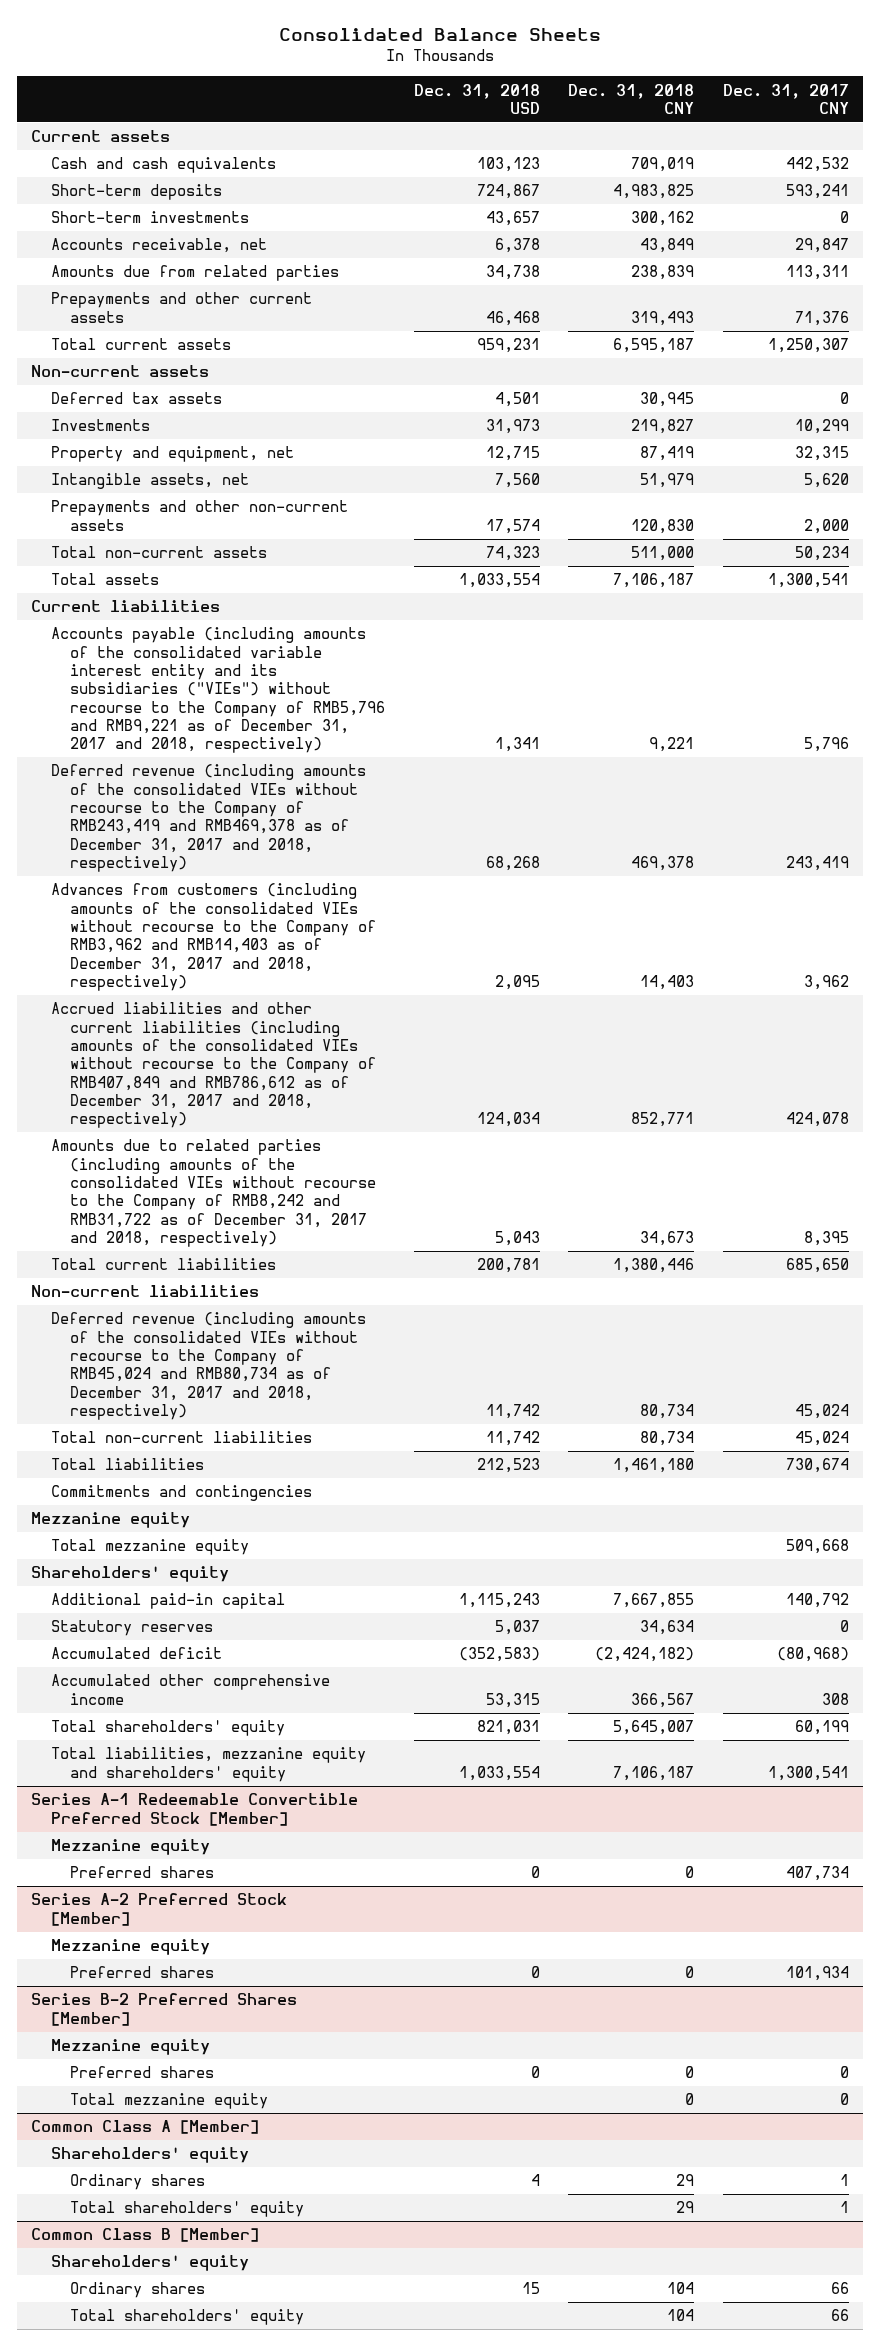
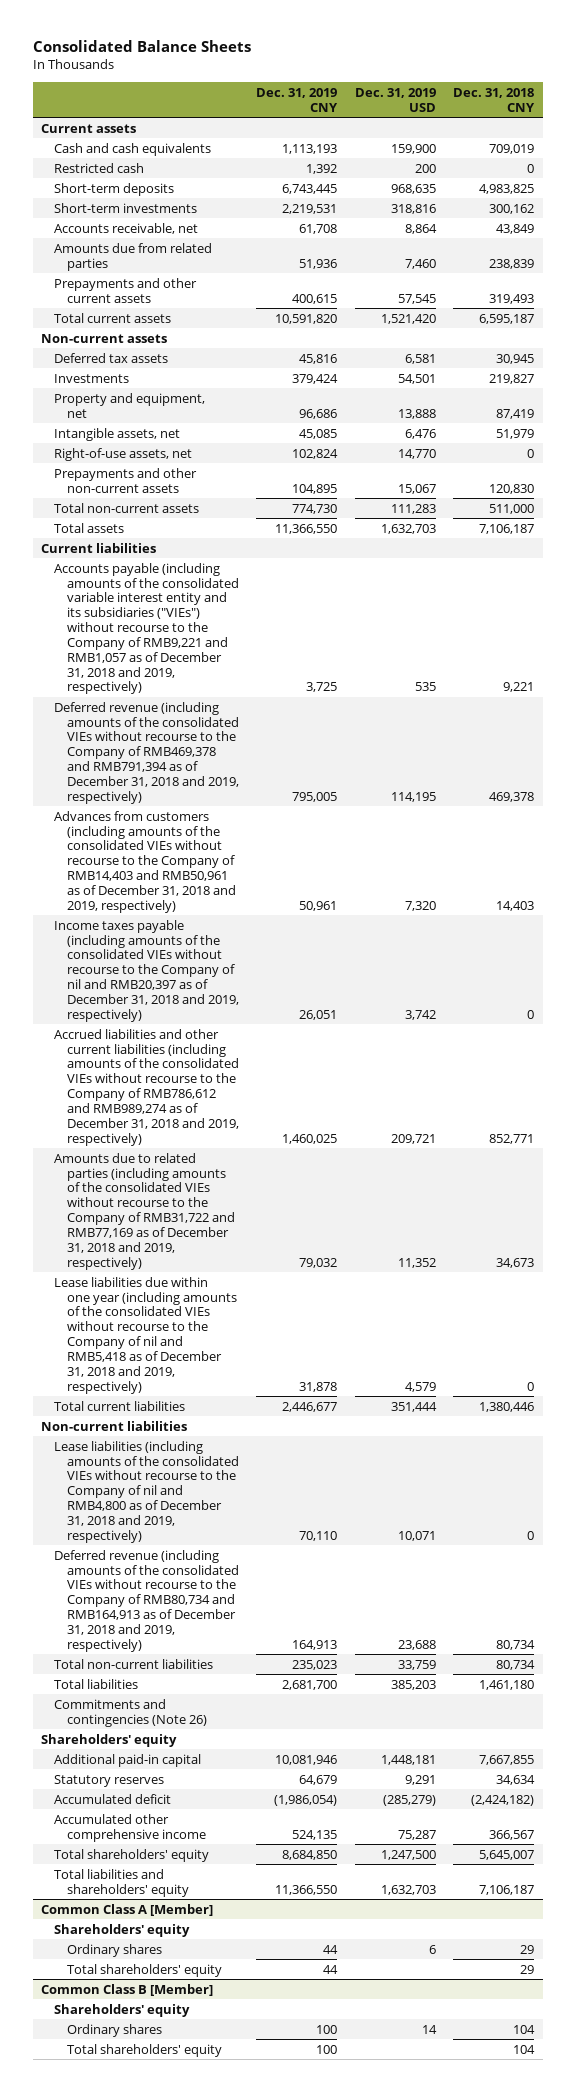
[413,83,540,115] Dec. 31, 2018 USD -> none
[722,83,849,115] Dec. 31, 2017 CNY -> none
none -> [256,87,339,112] Dec. 31, 2019 CNY
none -> [354,87,436,112] Dec. 31, 2019 USD
none -> [54,162,145,173] Restricted cash
none -> [54,447,193,461] Right-of-use assets, net
[50,627,385,754] Accounts payable (including amounts of the consolidated variable interest entity and its subsidiaries ("VIEs") without recourse to the Company of RMB5,796 and RMB9,221 as of December 31, 2017 and 2018, respectively) -> [54,562,240,695] Accounts payable (including amounts of the consolidated variable interest entity and its subsidiaries ("VIEs") without recourse to the Company of RMB9,221 and RMB1,057 as of December 31, 2018 and 2019, respectively)
[50,764,366,873] Deferred revenue (including amounts of the consolidated VIEs without recourse to the Company of RMB243,419 and RMB469,378 as of December 31, 2017 and 2018, respectively) -> [54,701,240,804] Deferred revenue (including amounts of the consolidated VIEs without recourse to the Company of RMB469,378 and RMB791,394 as of December 31, 2018 and 2019, respectively)
[50,883,376,992] Advances from customers (including amounts of the consolidated VIEs without recourse to the Company of RMB3,962 and RMB14,403 as of December 31, 2017 and 2018, respectively) -> [54,810,237,913] Advances from customers (including amounts of the consolidated VIEs without recourse to the Company of RMB14,403 and RMB50,961 as of December 31, 2018 and 2019, respectively)
none -> [54,919,240,1022] Income taxes payable (including amounts of the consolidated VIEs without recourse to the Company of nil and RMB20,397 as of December 31, 2018 and 2019, respectively)
[50,1002,376,1129] Accrued liabilities and other current liabilities (including amounts of the consolidated VIEs without recourse to the Company of RMB407,849 and RMB786,612 as of December 31, 2017 and 2018, respectively) -> [54,1028,240,1146] Accrued liabilities and other current liabilities (including amounts of the consolidated VIEs without recourse to the Company of RMB786,612 and RMB989,274 as of December 31, 2018 and 2019, respectively)
[50,1139,376,1248] Amounts due to related parties (including amounts of the consolidated VIEs without recourse to the Company of RMB8,242 and RMB31,722 as of December 31, 2017 and 2018, respectively) -> [54,1152,236,1270] Amounts due to related parties (including amounts of the consolidated VIEs without recourse to the Company of RMB31,722 and RMB77,169 as of December 31, 2018 and 2019, respectively)
none -> [54,1276,238,1394] Lease liabilities due within one year (including amounts of the consolidated VIEs without recourse to the Company of nil and RMB5,418 as of December 31, 2018 and 2019, respectively)
none -> [54,1440,240,1543] Lease liabilities (including amounts of the consolidated VIEs without recourse to the Company of nil and RMB4,800 as of December 31, 2018 and 2019, respectively)
[50,1312,366,1421] Deferred revenue (including amounts of the consolidated VIEs without recourse to the Company of RMB45,024 and RMB80,734 as of December 31, 2017 and 2018, respectively) -> [54,1549,240,1652] Deferred revenue (including amounts of the consolidated VIEs without recourse to the Company of RMB80,734 and RMB164,913 as of December 31, 2018 and 2019, respectively)
[31,1512,191,1529] Mezzanine equity -> none
[50,1539,249,1556] Total mezzanine equity -> none
[50,1485,312,1502] Commitments and contingencies -> [54,1698,208,1727] Commitments and contingencies (Note 26)
[31,1793,359,1826] Series A-1 Redeemable Convertible Preferred Stock [Member] -> none
[50,1839,210,1856] Mezzanine equity -> none
[69,1866,214,1879] Preferred shares -> none
[31,1893,288,1926] Series A-2 Preferred Stock [Member] -> none
[50,1939,210,1956] Mezzanine equity -> none
[69,1966,214,1979] Preferred shares -> none
[31,1993,298,2026] Series B-2 Preferred Shares [Member] -> none
[50,2039,210,2056] Mezzanine equity -> none
[69,2066,214,2079] Preferred shares -> none
[69,2093,268,2110] Total mezzanine equity -> none
[50,1747,366,1782] Total liabilities, mezzanine equity and shareholders' equity -> [54,1868,190,1897] Total liabilities and shareholders' equity

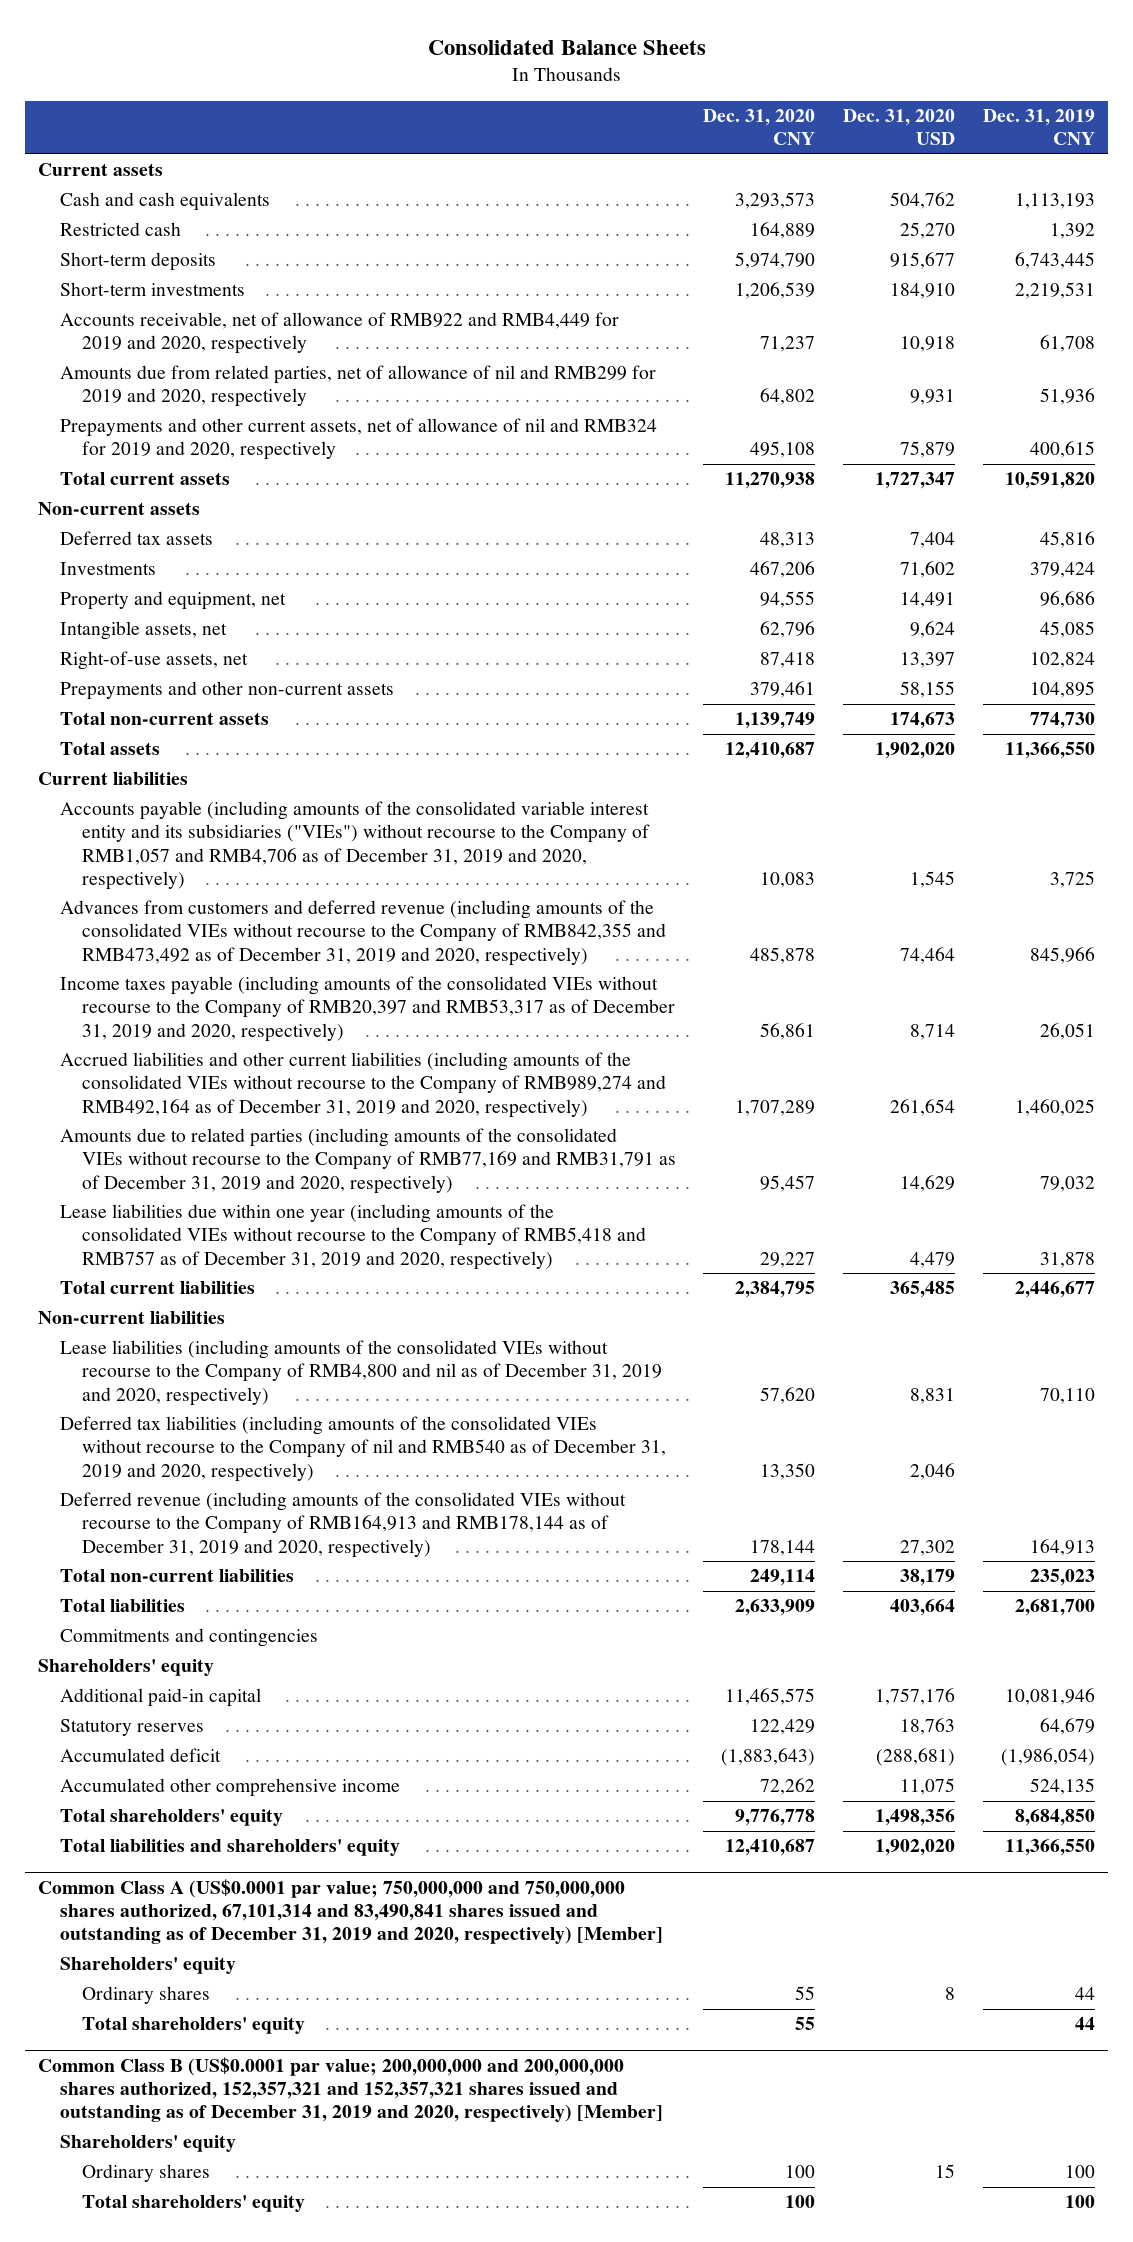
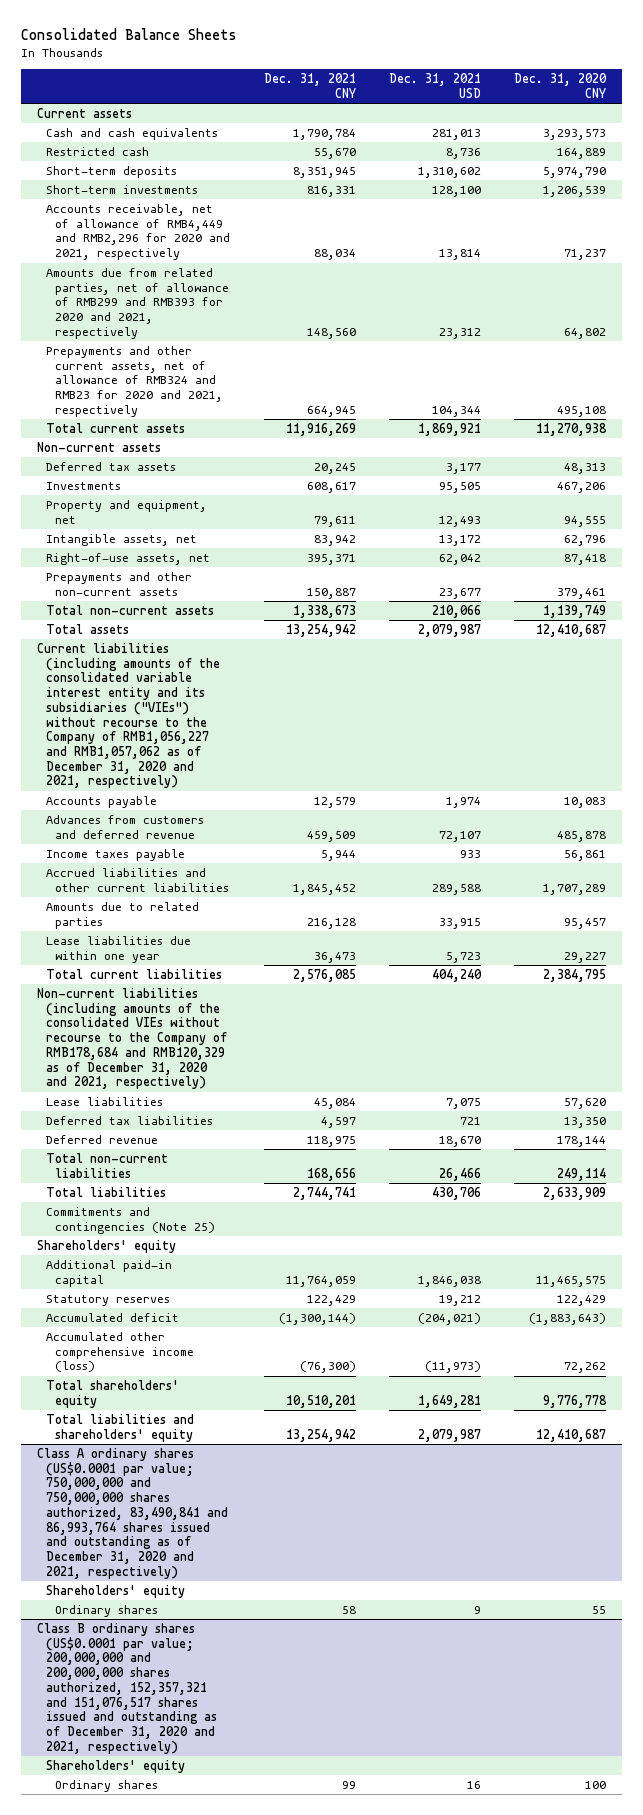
[843,108,956,146] Dec. 31, 2020 USD -> none
[982,108,1095,146] Dec. 31, 2019 CNY -> none
none -> [263,73,356,98] Dec. 31, 2021 CNY
none -> [388,73,481,98] Dec. 31, 2021 USD
[60,312,620,355] Accounts receivable, net of allowance of RMB922 and RMB4,449 for 2019 and 2020, respectively -> [46,203,231,261] Accounts receivable, net of allowance of RMB4,449 and RMB2,296 for 2020 and 2021, respectively
[60,365,657,408] Amounts due from related parties, net of allowance of nil and RMB299 for 2019 and 2020, respectively -> [46,267,230,339] Amounts due from related parties, net of allowance of RMB299 and RMB393 for 2020 and 2021, respectively
[60,418,658,461] Prepayments and other current assets, net of allowance of nil and RMB324 for 2019 and 2020, respectively -> [46,345,224,417] Prepayments and other current assets, net of allowance of RMB324 and RMB23 for 2020 and 2021, respectively
[38,772,189,786] Current liabilities -> [37,642,221,789] Current liabilities (including amounts of the consolidated variable interest entity and its subsidiaries ("VIEs") without recourse to the Company of RMB1,056,227 and RMB1,057,062 as of December 31, 2020 and 2021, respectively)
[60,801,650,890] Accounts payable (including amounts of the consolidated variable interest entity and its subsidiaries ("VIEs") without recourse to the Company of RMB1,057 and RMB4,706 as of December 31, 2019 and 2020, respectively) -> [46,795,158,808] Accounts payable
[60,900,666,966] Advances from customers and deferred revenue (including amounts of the consolidated VIEs without recourse to the Company of RMB842,355 and RMB473,492 as of December 31, 2019 and 2020, respectively) -> [46,814,205,839] Advances from customers and deferred revenue
[60,976,675,1042] Income taxes payable (including amounts of the consolidated VIEs without recourse to the Company of RMB20,397 and RMB53,317 as of December 31, 2019 and 2020, respectively) -> [46,848,186,861] Income taxes payable
[60,1052,666,1118] Accrued liabilities and other current liabilities (including amounts of the consolidated VIEs without recourse to the Company of RMB989,274 and RMB492,164 as of December 31, 2019 and 2020, respectively) -> [46,867,230,892] Accrued liabilities and other current liabilities
[60,1128,676,1194] Amounts due to related parties (including amounts of the consolidated VIEs without recourse to the Company of RMB77,169 and RMB31,791 as of December 31, 2019 and 2020, respectively) -> [46,901,200,929] Amounts due to related parties
[60,1204,646,1270] Lease liabilities due within one year (including amounts of the consolidated VIEs without recourse to the Company of RMB5,418 and RMB757 as of December 31, 2019 and 2020, respectively) -> [46,935,192,963] Lease liabilities due within one year
[38,1311,226,1325] Non-current liabilities -> [37,987,228,1090] Non-current liabilities (including amounts of the consolidated VIEs without recourse to the Company of RMB178,684 and RMB120,329 as of December 31, 2020 and 2021, respectively)
[60,1340,662,1406] Lease liabilities (including amounts of the consolidated VIEs without recourse to the Company of RMB4,800 and nil as of December 31, 2019 and 2020, respectively) -> [46,1096,164,1106] Lease liabilities
[60,1416,666,1482] Deferred tax liabilities (including amounts of the consolidated VIEs without recourse to the Company of nil and RMB540 as of December 31, 2019 and 2020, respectively) -> [46,1115,214,1125] Deferred tax liabilities
[60,1492,627,1558] Deferred revenue (including amounts of the consolidated VIEs without recourse to the Company of RMB164,913 and RMB178,144 as of December 31, 2019 and 2020, respectively) -> [46,1134,159,1144] Deferred revenue
[60,1628,319,1648] Commitments and contingencies -> [46,1206,216,1234] Commitments and contingencies (Note 25)
[60,1778,401,1798] Accumulated other comprehensive income -> [46,1331,195,1373] Accumulated other comprehensive income (loss)
[38,1878,664,1945] Common Class A (US$0.0001 par value; 750,000,000 and 750,000,000 shares authorized, 67,101,314 and 83,490,841 shares issued and outstanding as of December 31, 2019 and 2020, respectively) [Member] -> [37,1447,229,1579] Class A ordinary shares (US$0.0001 par value; 750,000,000 and 750,000,000 shares authorized, 83,490,841 and 86,993,764 shares issued and outstanding as of December 31, 2020 and 2021, respectively)
[81,2017,305,2035] Total shareholders' equity -> none
[38,2056,664,2123] Common Class B (US$0.0001 par value; 200,000,000 and 200,000,000 shares authorized, 152,357,321 and 152,357,321 shares issued and outstanding as of December 31, 2019 and 2020, respectively) [Member] -> [37,1622,218,1754] Class B ordinary shares (US$0.0001 par value; 200,000,000 and 200,000,000 shares authorized, 152,357,321 and 151,076,517 shares issued and outstanding as of December 31, 2020 and 2021, respectively)
[81,2195,305,2213] Total shareholders' equity -> none

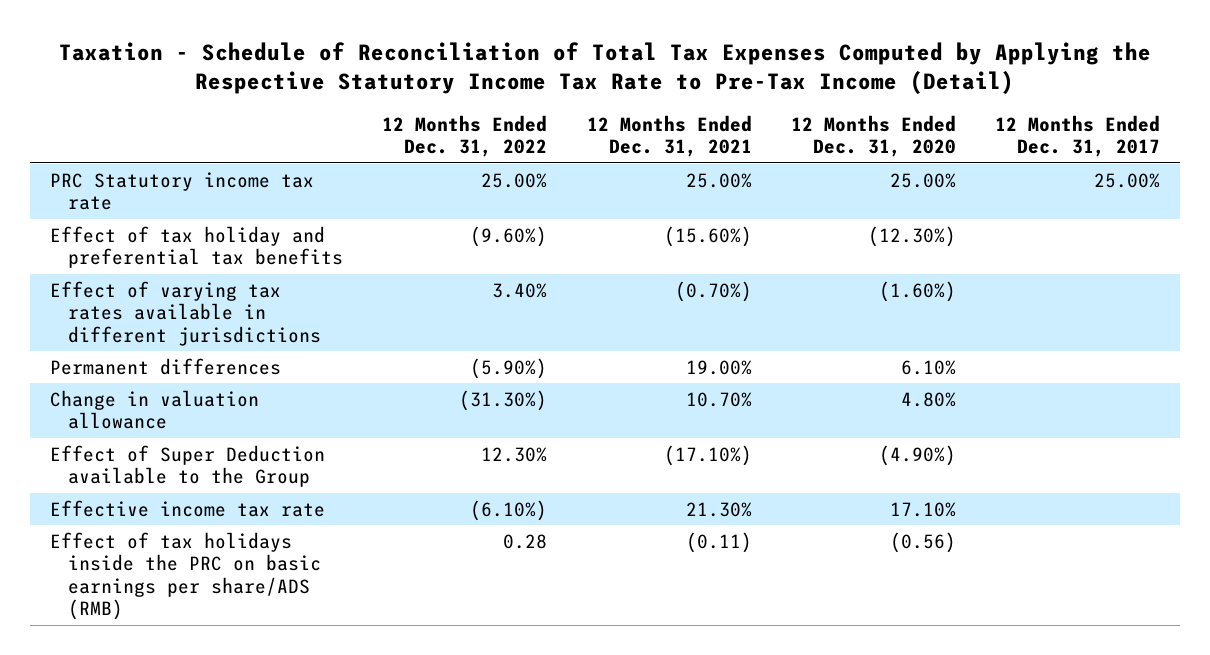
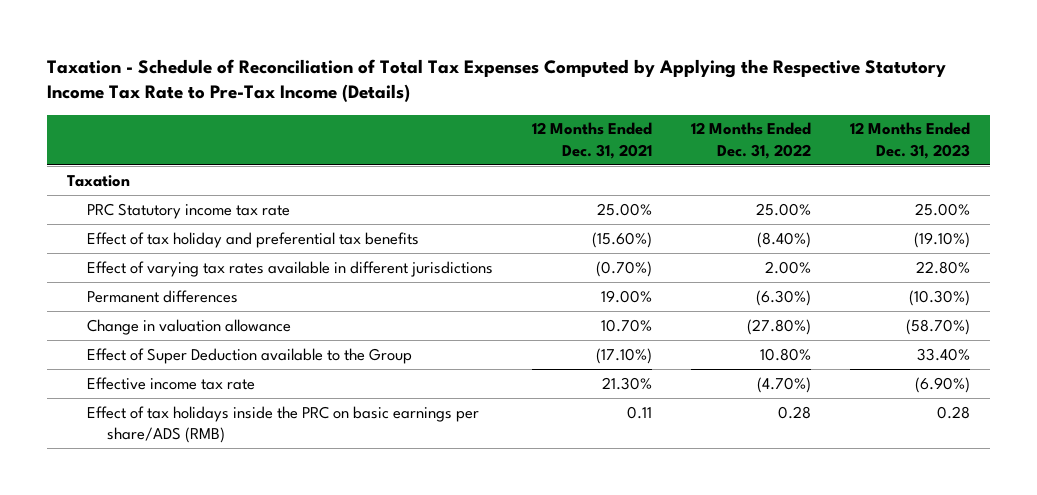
[59,41,1152,95] Taxation - Schedule of Reconciliation of Total Tax Expenses Computed by Applying the Respective Statutory Income Tax Rate to Pre-Tax Income (Detail) -> [47,58,947,103] Taxation - Schedule of Reconciliation of Total Tax Expenses Computed by Applying the Respective Statutory Income Tax Rate to Pre-Tax Income (Details)
[790,114,956,158] 12 Months Ended Dec. 31, 2020 -> none
[995,114,1161,158] 12 Months Ended Dec. 31, 2017 -> none
none -> [850,122,971,159] 12 Months Ended Dec. 31, 2023
none -> [66,174,130,187] Taxation
[470,225,548,247] (9.60%) -> [757,231,812,248] (8.40%)
[492,282,548,298] 3.40% -> [765,260,812,274] 2.00%
[470,357,548,379] (5.90%) -> [756,289,812,306] (6.30%)
[459,389,548,411] (31.30%) -> [747,318,812,335] (27.80%)
[481,446,548,462] 12.30% -> [760,347,812,361] 10.80%
[470,499,548,521] (6.10%) -> [757,376,812,393] (4.70%)
[685,531,752,553] (0.11) -> [627,405,653,419] 0.11

